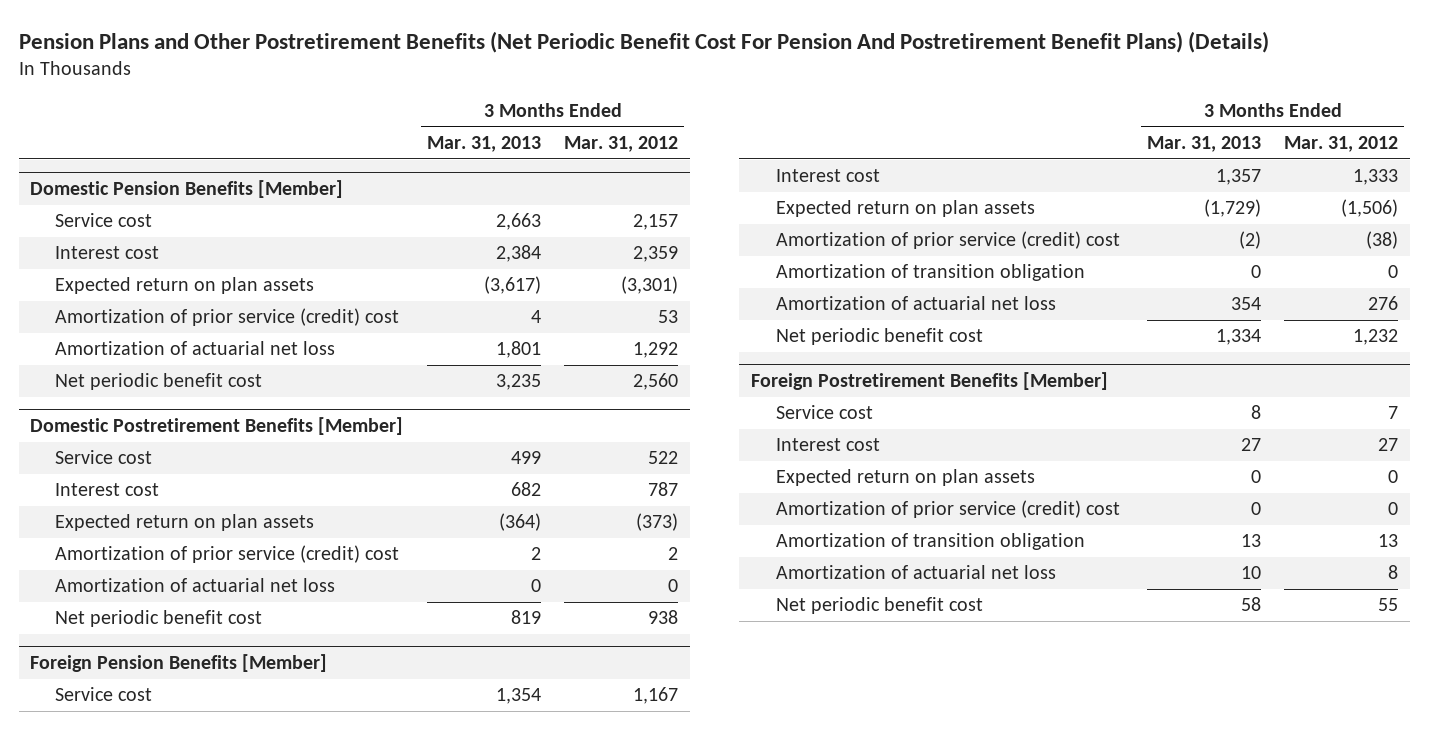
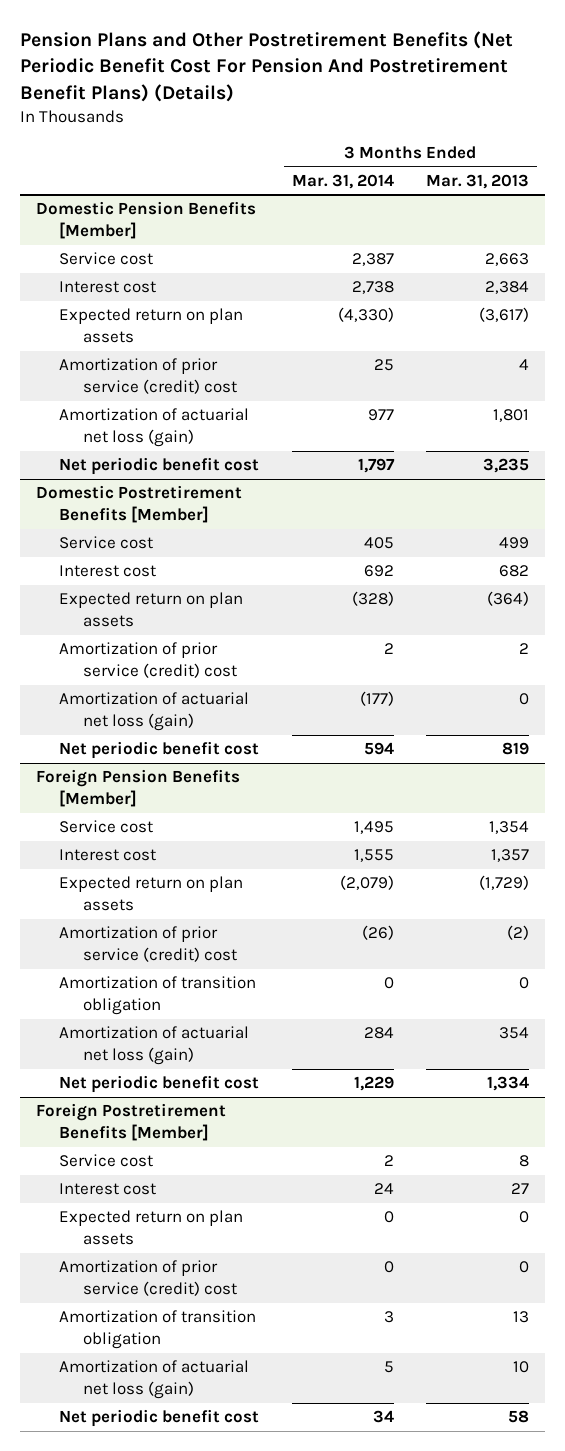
[564,136,679,153] Mar. 31, 2012 -> none
none -> [291,173,394,189] Mar. 31, 2014
[55,341,336,356] Amortization of actuarial net loss -> [59,408,250,447] Amortization of actuarial net loss (gain)
[55,578,336,593] Amortization of actuarial net loss -> [59,692,250,731] Amortization of actuarial net loss (gain)
[775,296,1056,311] Amortization of actuarial net loss -> [59,1026,250,1065] Amortization of actuarial net loss (gain)
[775,565,1056,580] Amortization of actuarial net loss -> [59,1360,250,1399] Amortization of actuarial net loss (gain)

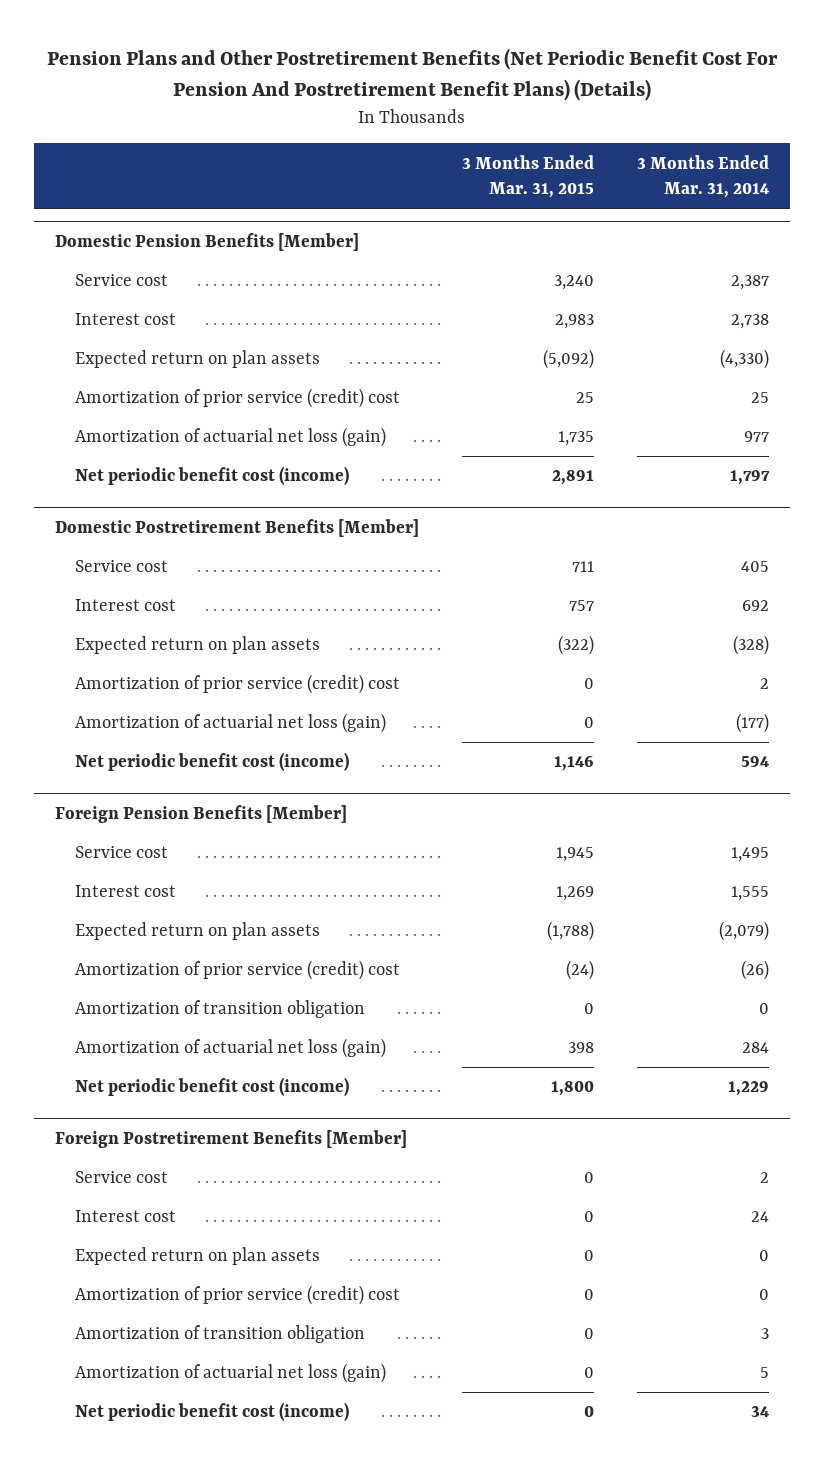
[425,173,529,189] Mar. 31, 2013 -> none
none -> [461,154,594,199] 3 Months Ended Mar. 31, 2015
[59,457,260,476] Net periodic benefit cost -> [75,466,350,486] Net periodic benefit cost (income)
[59,741,260,760] Net periodic benefit cost -> [75,752,350,772] Net periodic benefit cost (income)
[59,1075,260,1094] Net periodic benefit cost -> [75,1077,350,1097] Net periodic benefit cost (income)
[59,1409,260,1428] Net periodic benefit cost -> [75,1402,350,1422] Net periodic benefit cost (income)

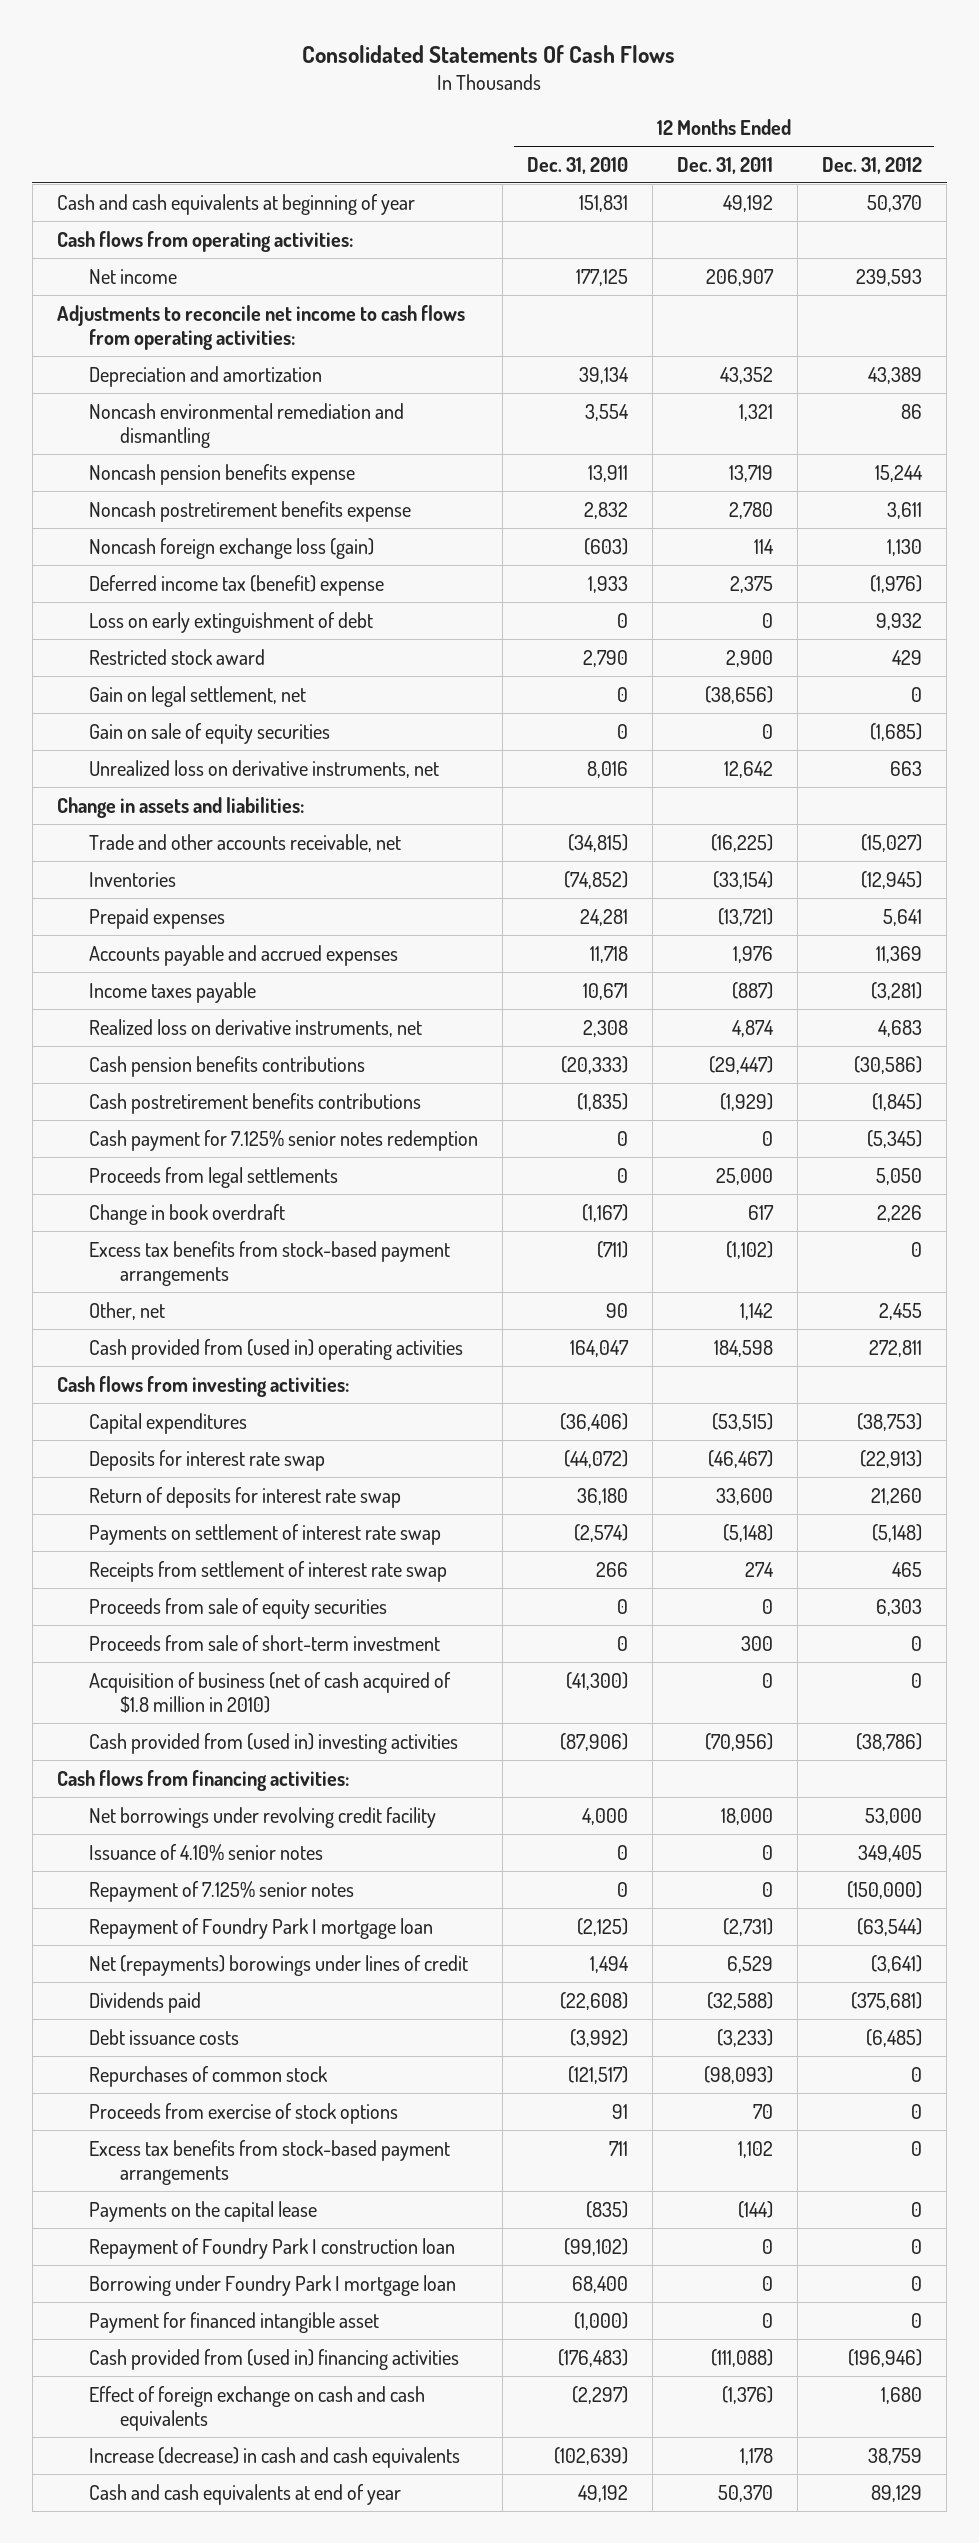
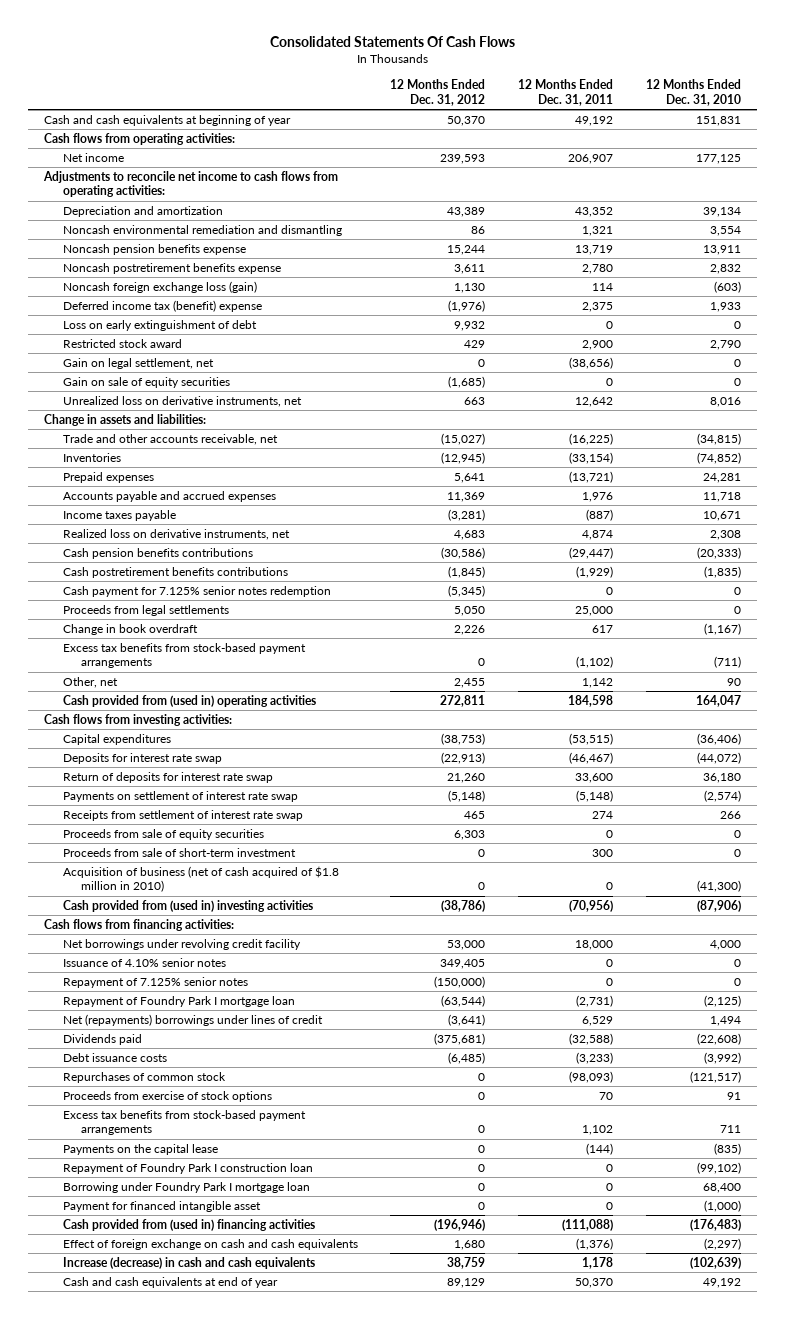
[88,1954,468,1976] Net (repayments) borowings under lines of credit -> [62,1014,323,1027] Net (repayments) borrowings under lines of credit

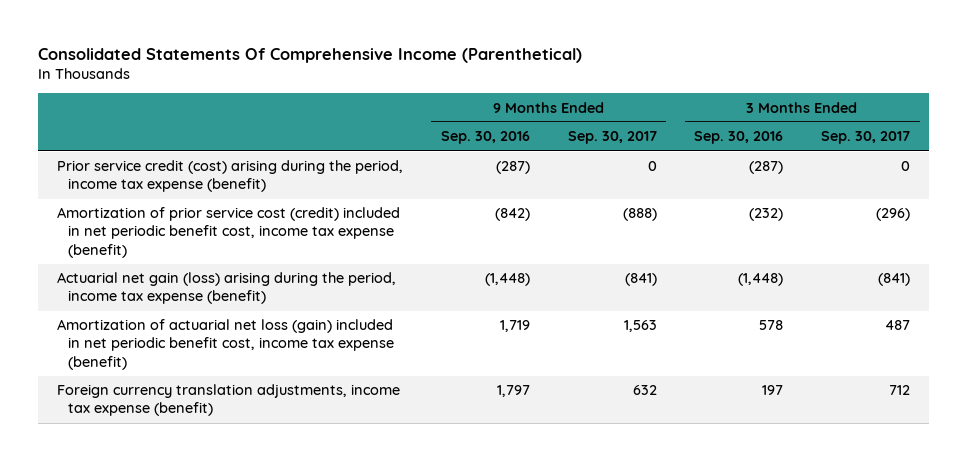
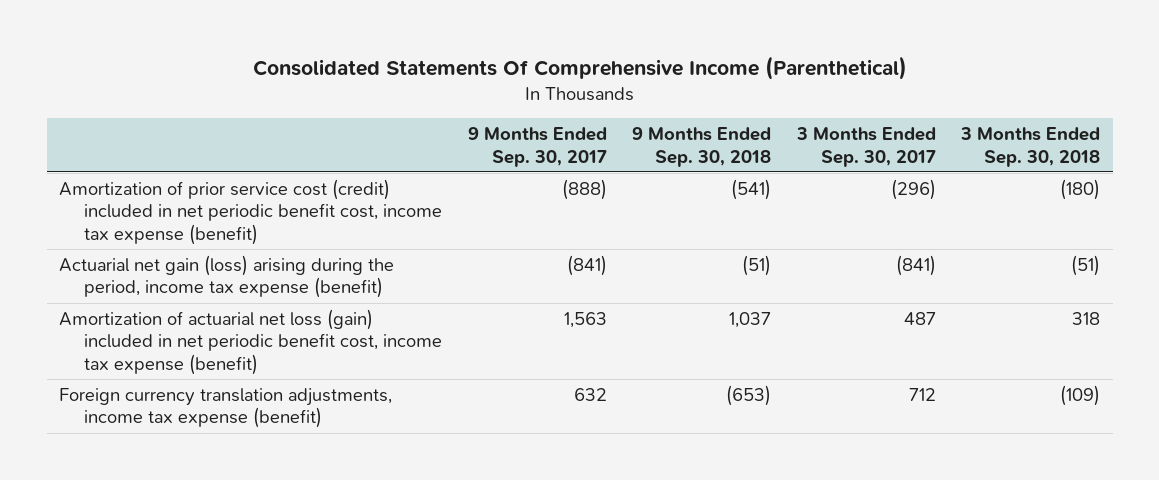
[440,131,530,145] Sep. 30, 2016 -> none
[694,131,784,145] Sep. 30, 2016 -> none
none -> [632,126,772,167] 9 Months Ended Sep. 30, 2018
none -> [960,126,1101,167] 3 Months Ended Sep. 30, 2018
[56,160,403,193] Prior service credit (cost) arising during the period, income tax expense (benefit) -> none

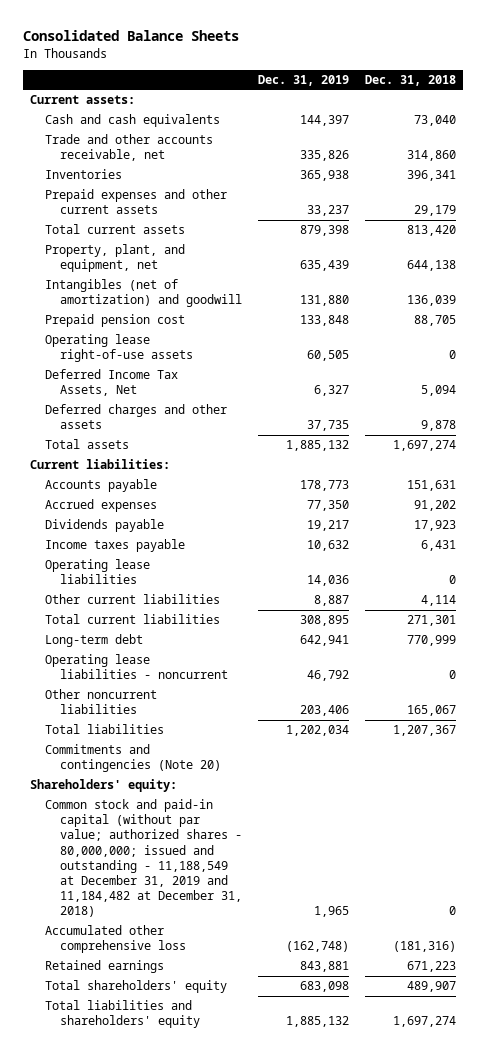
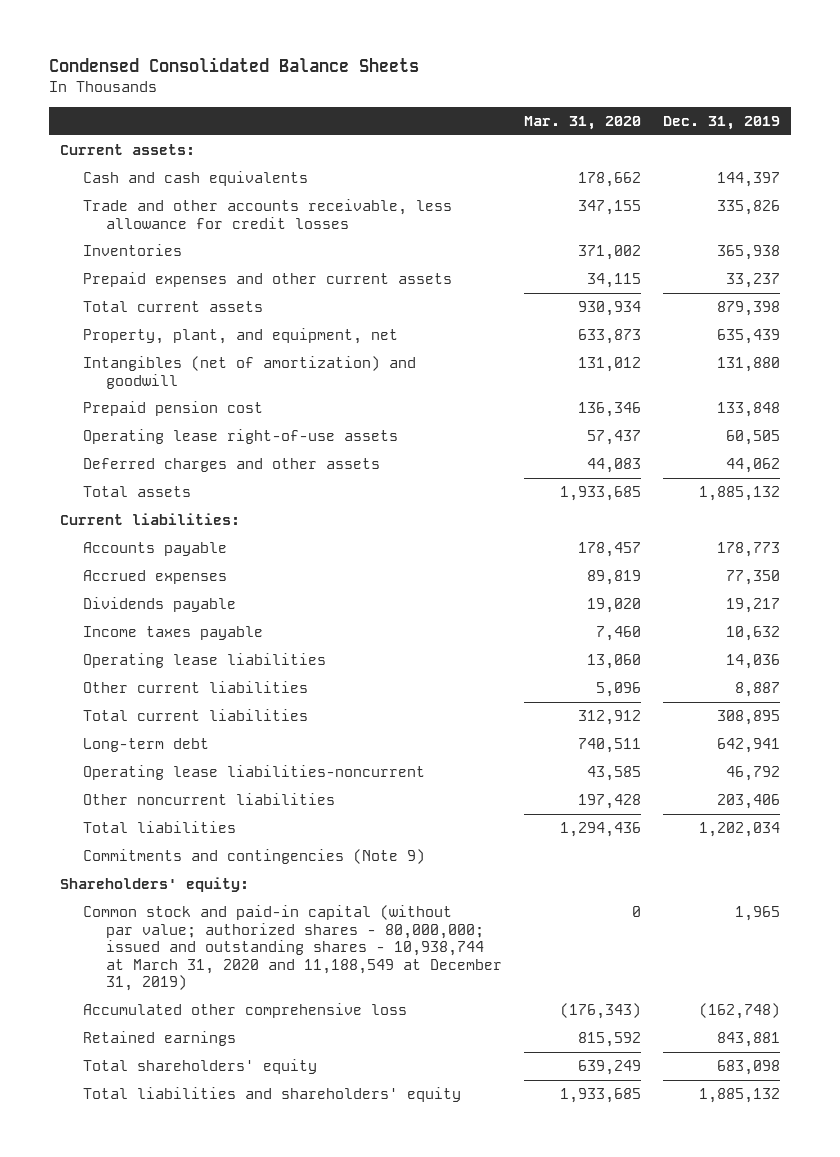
[22,30,239,42] Consolidated Balance Sheets -> [49,56,420,72] Condensed Consolidated Balance Sheets
[364,75,456,87] Dec. 31, 2018 -> none
none -> [524,115,642,130] Mar. 31, 2020
[45,134,214,162] Trade and other accounts receivable, net -> [83,199,453,229] Trade and other accounts receivable, less allowance for credit losses
[45,369,179,397] Deferred Income Tax Assets, Net -> none
[306,420,349,432] 37,735 -> [725,458,780,474] 44,062
[45,654,229,680] Operating lease liabilities - noncurrent -> [83,765,426,781] Operating lease liabilities-noncurrent
[45,744,222,773] Commitments and contingencies (Note 20) -> [83,849,426,865] Commitments and contingencies (Note 9)
[45,799,243,918] Common stock and paid-in capital (without par value; authorized shares - 80,000,000; issued and outstanding - 11,188,549 at December 31, 2019 and 11,184,482 at December 31, 2018) -> [83,905,503,992] Common stock and paid-in capital (without par value; authorized shares - 80,000,000; issued and outstanding shares - 10,938,744 at March 31, 2020 and 11,188,549 at December 31, 2019)

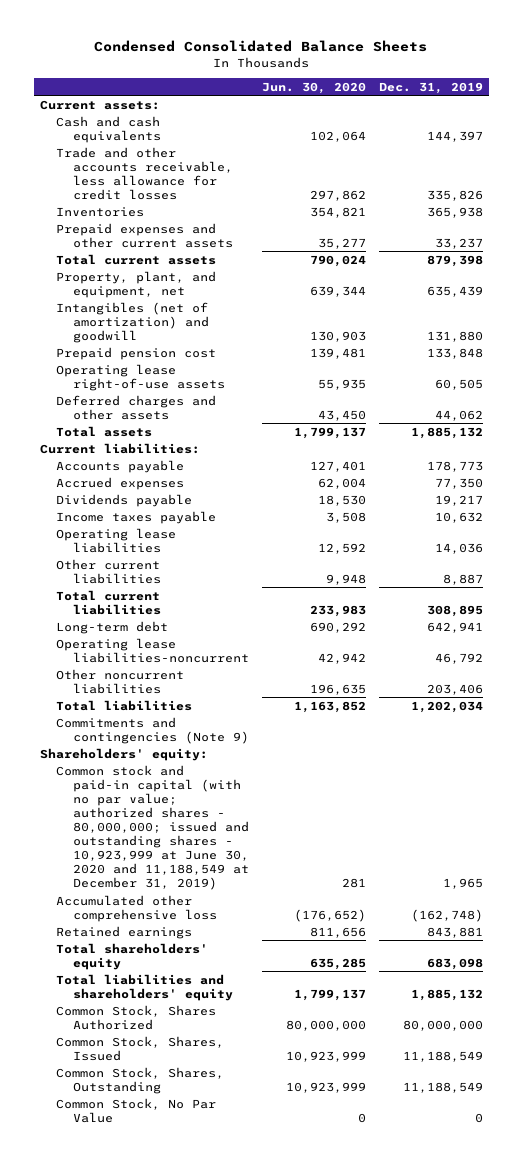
[524,115,642,130] Mar. 31, 2020 -> none
none -> [261,81,366,94] Jun. 30, 2020
[83,905,503,992] Common stock and paid-in capital (without par value; authorized shares - 80,000,000; issued and outstanding shares - 10,938,744 at March 31, 2020 and 11,188,549 at December 31, 2019) -> [56,764,249,890] Common stock and paid-in capital (with no par value; authorized shares - 80,000,000; issued and outstanding shares - 10,923,999 at June 30, 2020 and 11,188,549 at December 31, 2019)
none -> [56,1004,217,1030] Common Stock, Shares Authorized
none -> [56,1035,225,1061] Common Stock, Shares, Issued
none -> [56,1066,225,1094] Common Stock, Shares, Outstanding
none -> [56,1097,217,1123] Common Stock, No Par Value

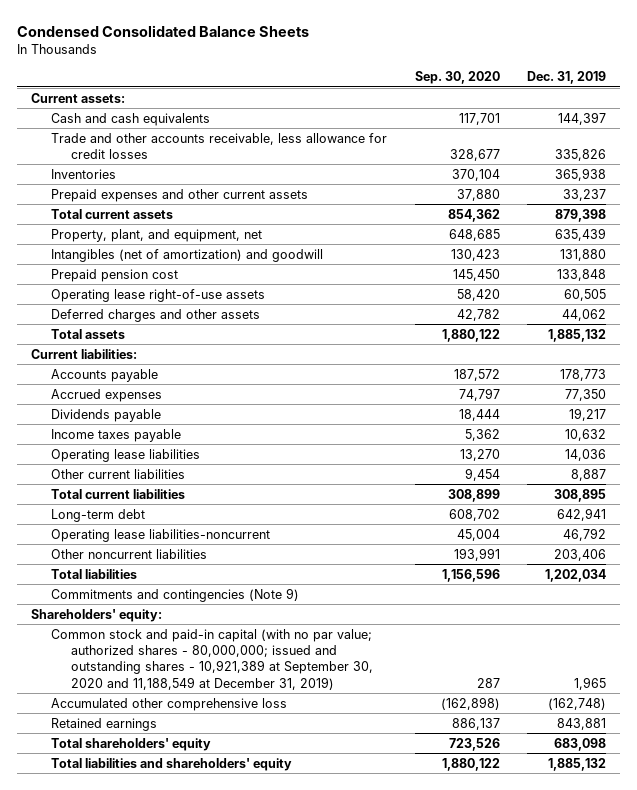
[261,81,366,94] Jun. 30, 2020 -> none
none -> [414,71,500,85] Sep. 30, 2020
[56,764,249,890] Common stock and paid-in capital (with no par value; authorized shares - 80,000,000; issued and outstanding shares - 10,923,999 at June 30, 2020 and 11,188,549 at December 31, 2019) -> [51,628,374,690] Common stock and paid-in capital (with no par value; authorized shares - 80,000,000; issued and outstanding shares - 10,921,389 at September 30, 2020 and 11,188,549 at December 31, 2019)
[56,1004,217,1030] Common Stock, Shares Authorized -> none
[56,1035,225,1061] Common Stock, Shares, Issued -> none
[56,1066,225,1094] Common Stock, Shares, Outstanding -> none
[56,1097,217,1123] Common Stock, No Par Value -> none

